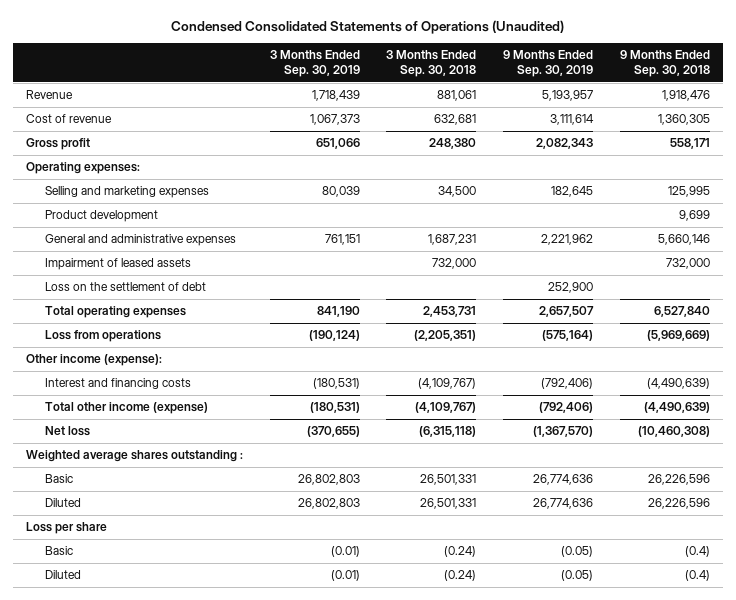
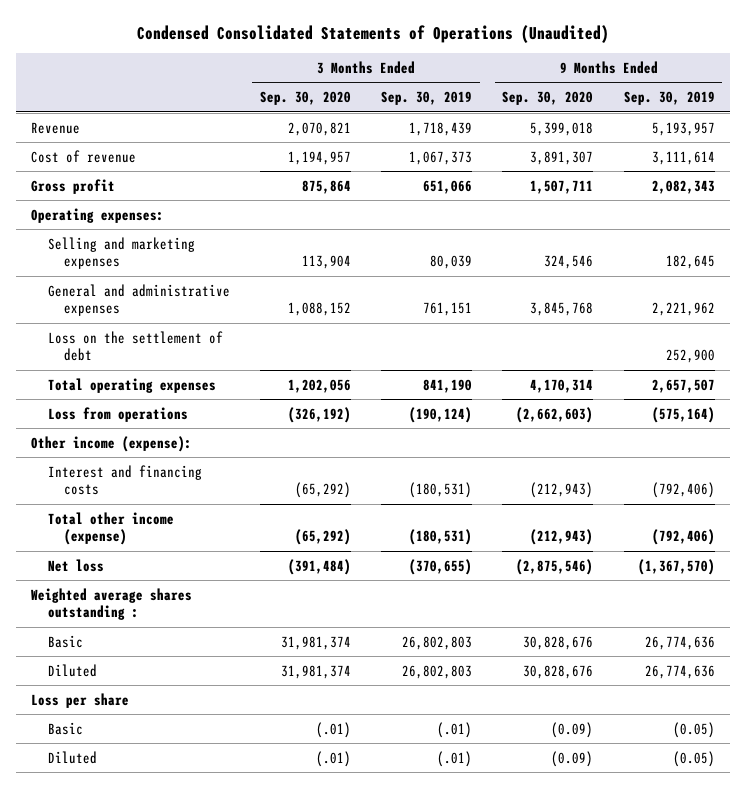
[386,50,477,78] 3 Months Ended Sep. 30, 2018 -> none
[619,50,710,78] 9 Months Ended Sep. 30, 2018 -> none
none -> [259,91,351,106] Sep. 30, 2020
none -> [502,91,594,106] Sep. 30, 2020
[44,210,158,223] Product development -> none
[44,258,191,271] Impairment of leased assets -> none
[330,546,360,558] (0.01) -> [437,721,473,738] (.01)
[330,570,360,582] (0.01) -> [437,750,473,767] (.01)

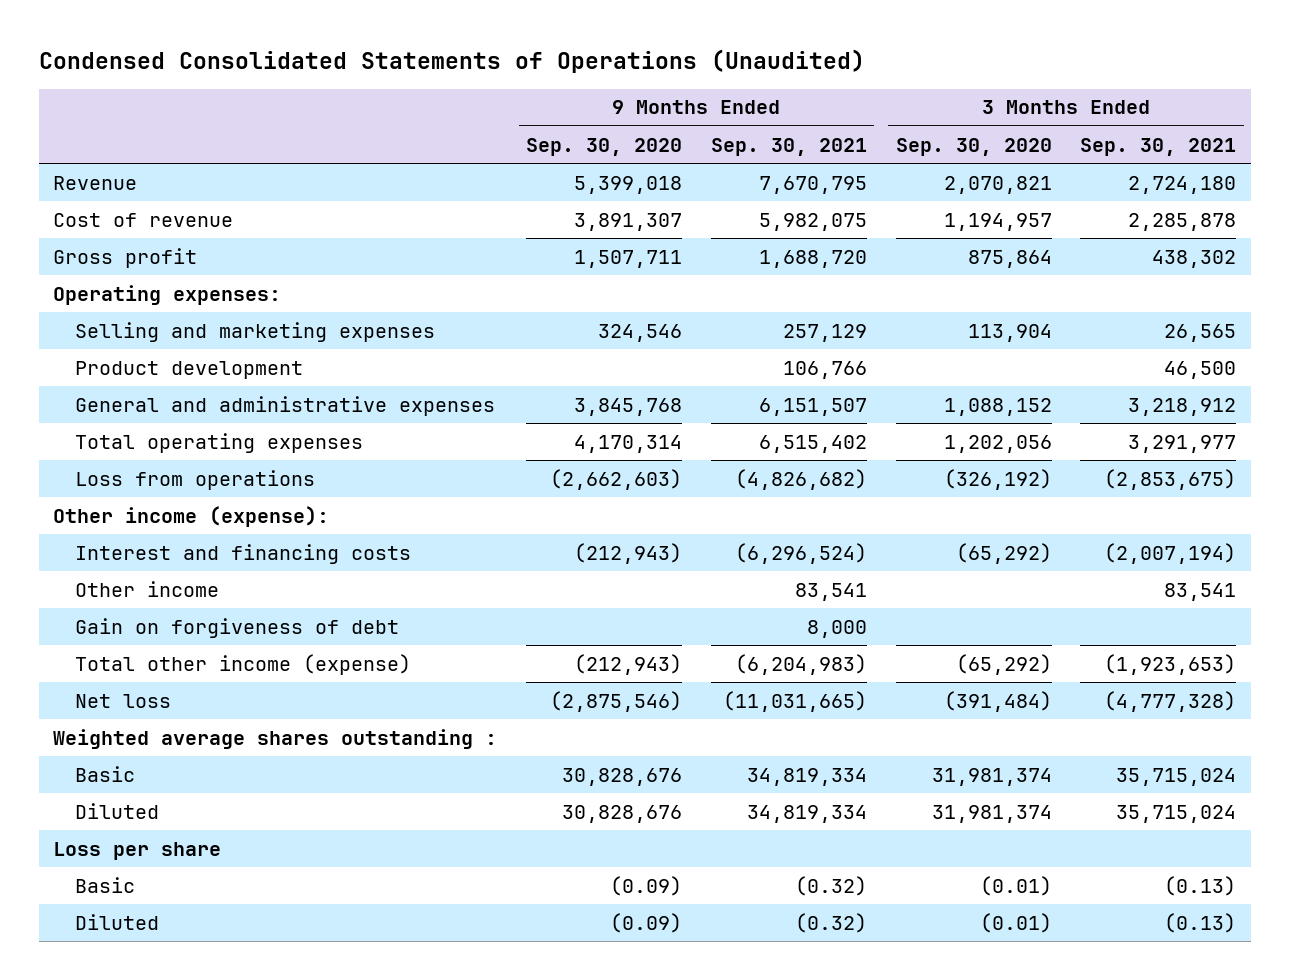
[381,91,473,106] Sep. 30, 2019 -> none
[623,91,715,106] Sep. 30, 2019 -> none
none -> [710,137,867,156] Sep. 30, 2021
none -> [1080,137,1237,156] Sep. 30, 2021
none -> [74,360,303,379] Product development
[47,330,223,362] Loss on the settlement of debt -> none
none -> [74,580,219,597] Other income
none -> [74,617,399,638] Gain on forgiveness of debt
[315,721,351,738] (.01) -> [979,875,1052,896] (0.01)
[315,750,351,767] (.01) -> [979,912,1052,933] (0.01)

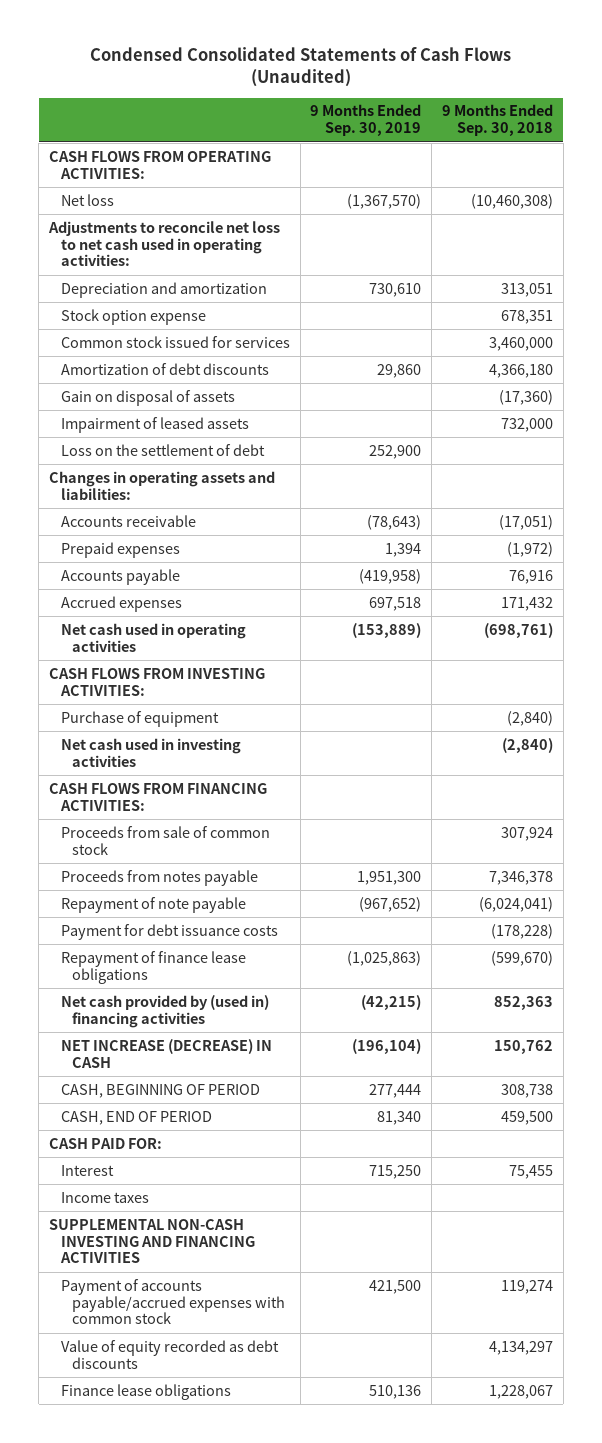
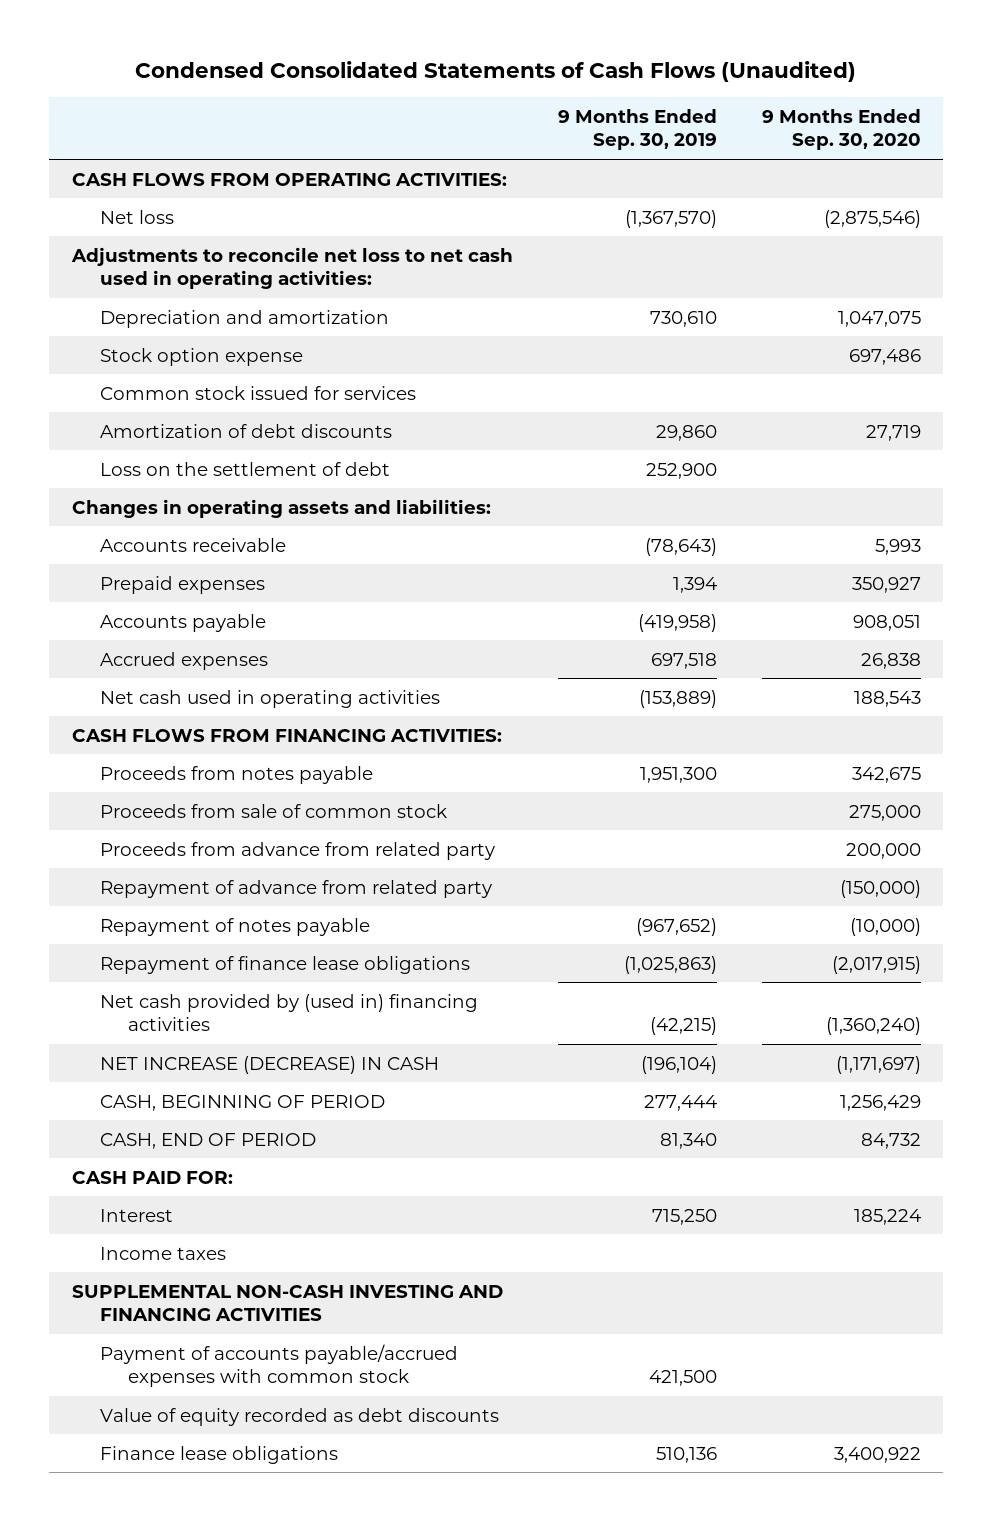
[441,104,553,137] 9 Months Ended Sep. 30, 2018 -> none
none -> [761,108,921,151] 9 Months Ended Sep. 30, 2020
[60,389,235,406] Gain on disposal of assets -> none
[60,416,249,433] Impairment of leased assets -> none
[49,667,266,696] CASH FLOWS FROM INVESTING ACTIVITIES: -> none
[60,710,219,727] Purchase of equipment -> none
[60,737,241,767] Net cash used in investing activities -> none
[60,923,278,940] Payment for debt issuance costs -> none
[60,825,270,855] Proceeds from sale of common stock -> [99,803,447,818] Proceeds from sale of common stock
none -> [99,841,495,860] Proceeds from advance from related party
none -> [99,879,492,898] Repayment of advance from related party
[60,896,246,913] Repayment of note payable -> [99,917,370,936] Repayment of notes payable

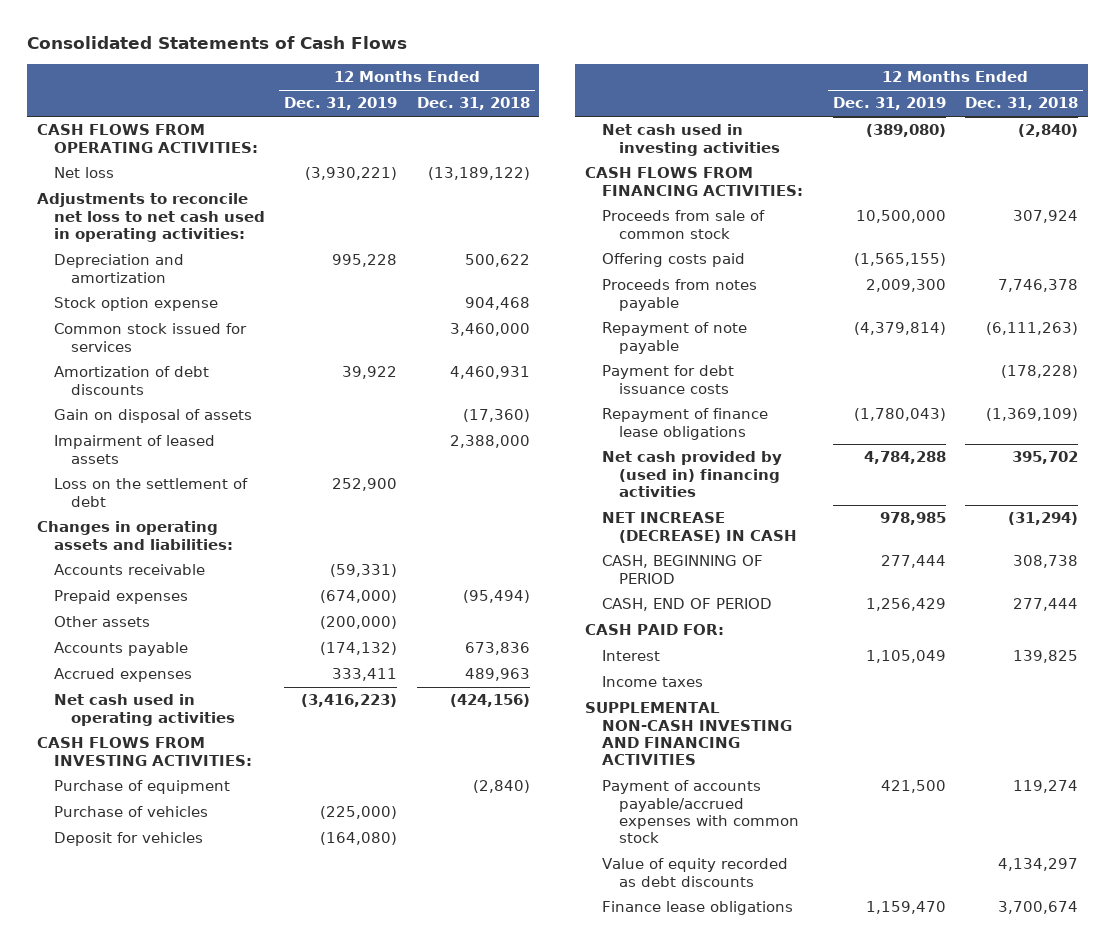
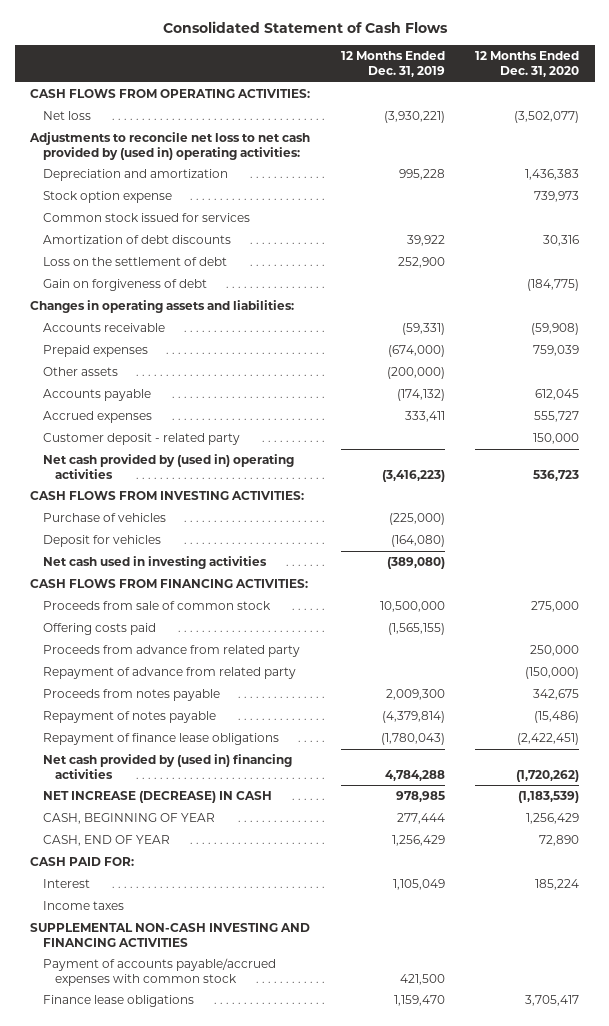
[27,36,408,50] Consolidated Statements of Cash Flows -> [162,21,448,34] Consolidated Statement of Cash Flows
[416,97,530,111] Dec. 31, 2018 -> none
none -> [475,51,580,78] 12 Months Ended Dec. 31, 2020
[36,193,265,242] Adjustments to reconcile net loss to net cash used in operating activities: -> [28,131,310,160] Adjustments to reconcile net loss to net cash provided by (used in) operating activities:
[53,409,252,424] Gain on disposal of assets -> none
[53,435,215,464] Impairment of leased assets -> none
none -> [42,278,207,291] Gain on forgiveness of debt
none -> [42,432,240,445] Customer deposit - related party
[53,694,236,726] Net cash used in operating activities -> [42,453,294,479] Net cash provided by (used in) operating activities
[53,780,230,795] Purchase of equipment -> none
none -> [42,644,300,657] Proceeds from advance from related party
none -> [42,666,296,679] Repayment of advance from related party
[602,365,735,394] Payment for debt issuance costs -> none
[602,322,748,354] Repayment of note payable -> [42,710,216,723] Repayment of notes payable
[602,555,764,584] CASH, BEGINNING OF PERIOD -> [42,812,215,824] CASH, BEGINNING OF YEAR
[602,598,773,612] CASH, END OF PERIOD -> [42,834,170,846] CASH, END OF YEAR
[602,858,789,887] Value of equity recorded as debt discounts -> none

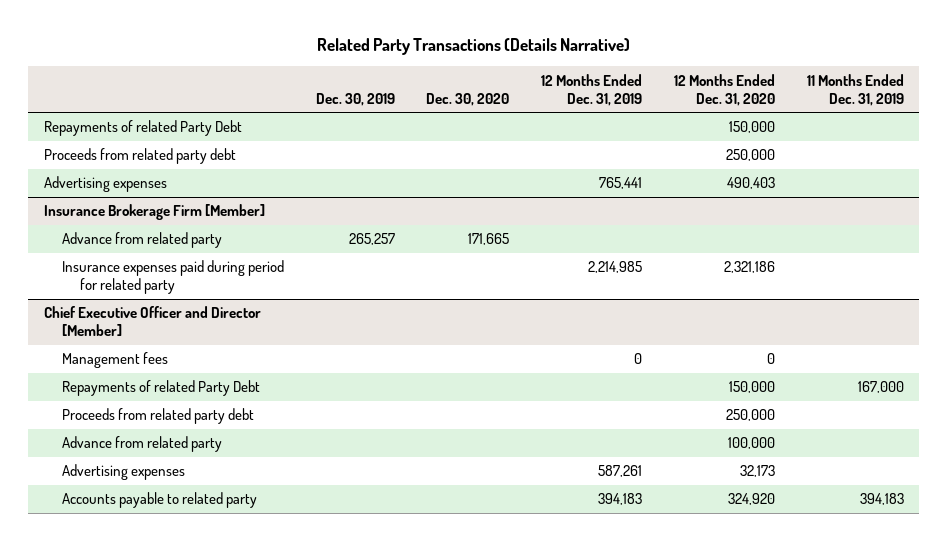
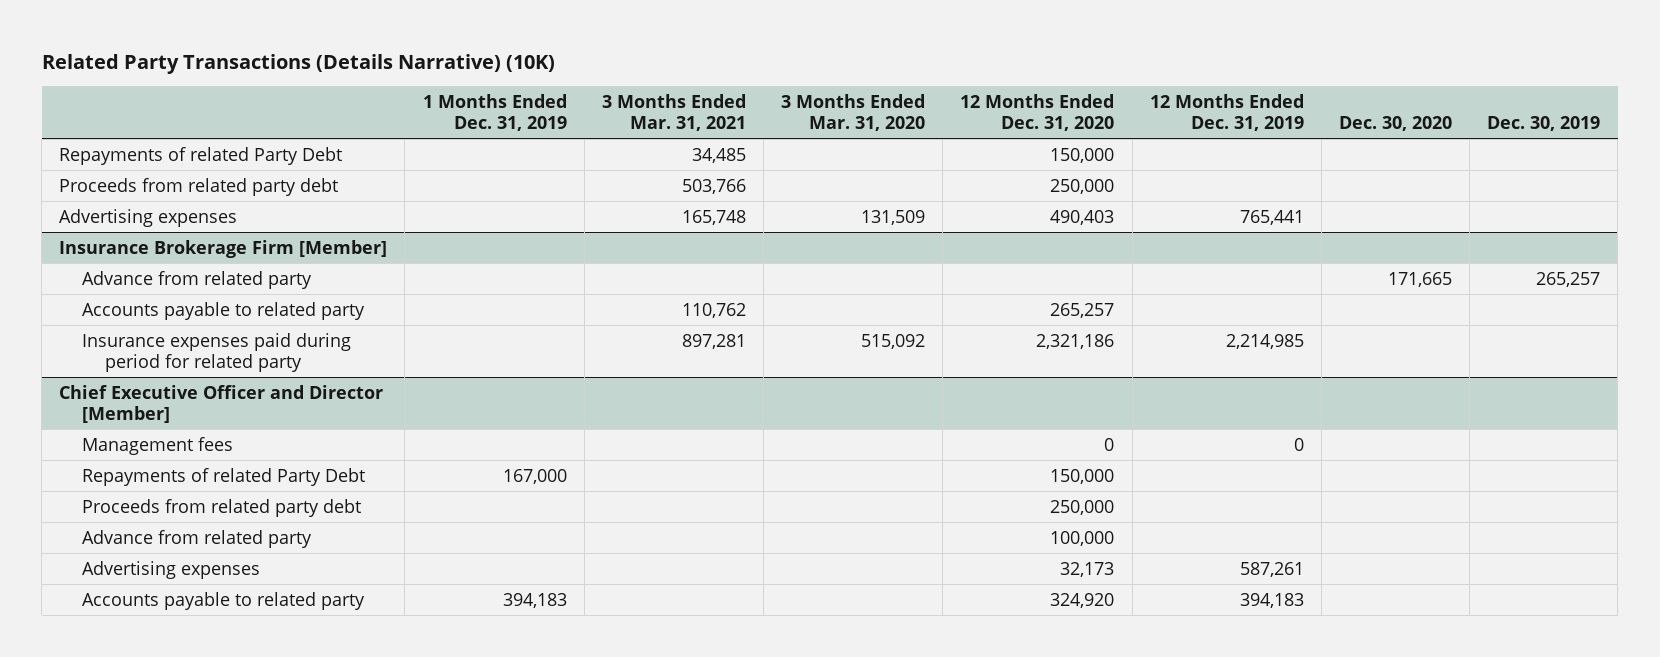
[316,38,630,56] Related Party Transactions (Details Narrative) -> [41,53,555,74] Related Party Transactions (Details Narrative) (10K)
[806,73,904,106] 11 Months Ended Dec. 31, 2019 -> none
none -> [422,93,567,131] 1 Months Ended Dec. 31, 2019
none -> [601,93,746,131] 3 Months Ended Mar. 31, 2021
none -> [781,93,926,131] 3 Months Ended Mar. 31, 2020
none -> [82,301,366,320] Accounts payable to related party

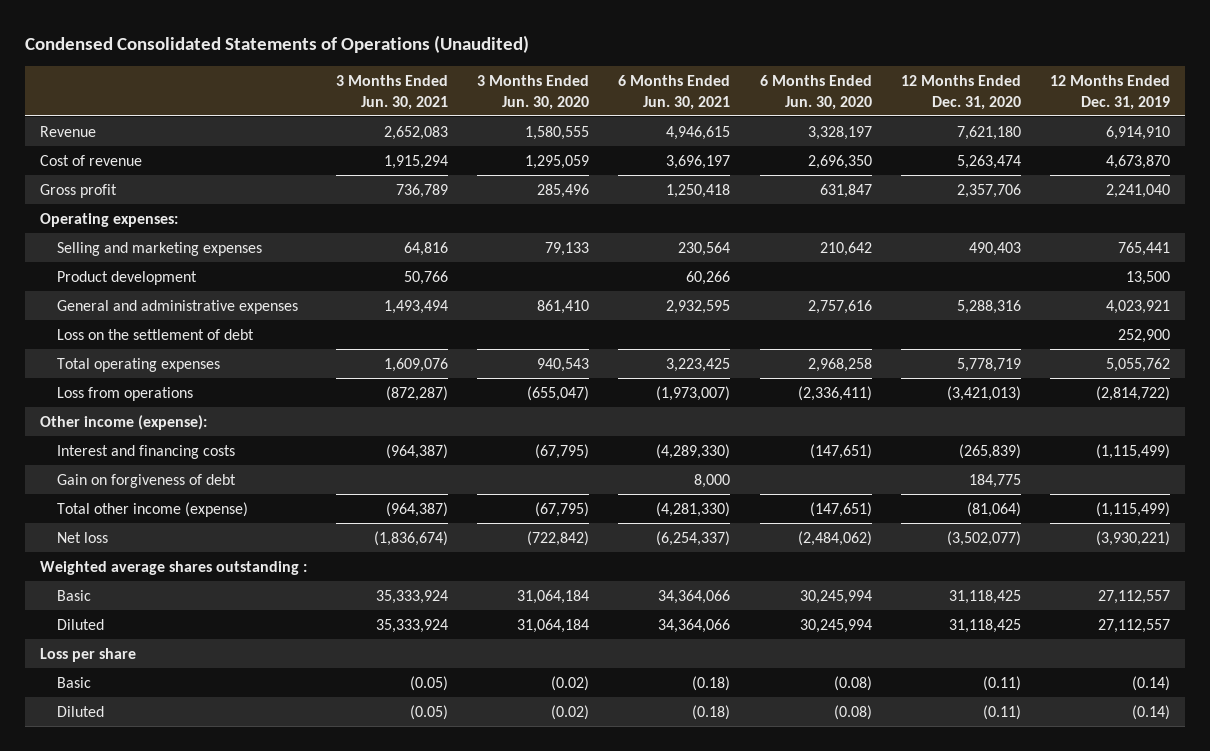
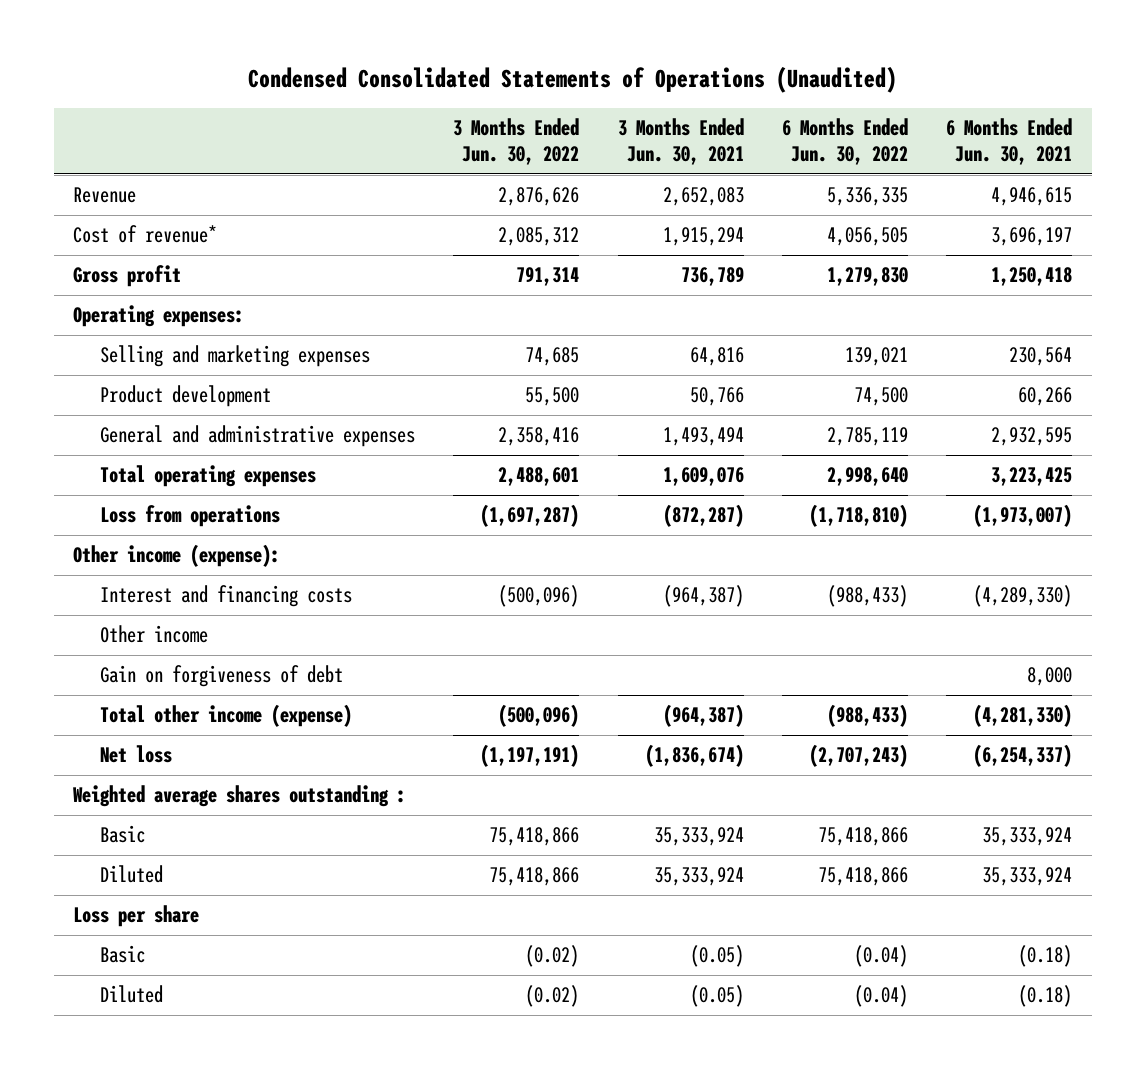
[477,74,590,110] 3 Months Ended Jun. 30, 2020 -> none
[759,74,872,110] 6 Months Ended Jun. 30, 2020 -> none
[900,74,1021,110] 12 Months Ended Dec. 31, 2020 -> none
[1049,74,1170,110] 12 Months Ended Dec. 31, 2019 -> none
none -> [453,118,580,166] 3 Months Ended Jun. 30, 2022
none -> [782,118,909,166] 6 Months Ended Jun. 30, 2022
[39,154,142,166] Cost of revenue -> [72,225,217,244] Cost of revenue*
[57,328,255,340] Loss on the settlement of debt -> none
none -> [99,625,208,644] Other income
[658,589,731,604] 34,364,066 -> [982,827,1073,847] 35,333,924
[658,618,731,633] 34,364,066 -> [982,867,1073,887] 35,333,924

